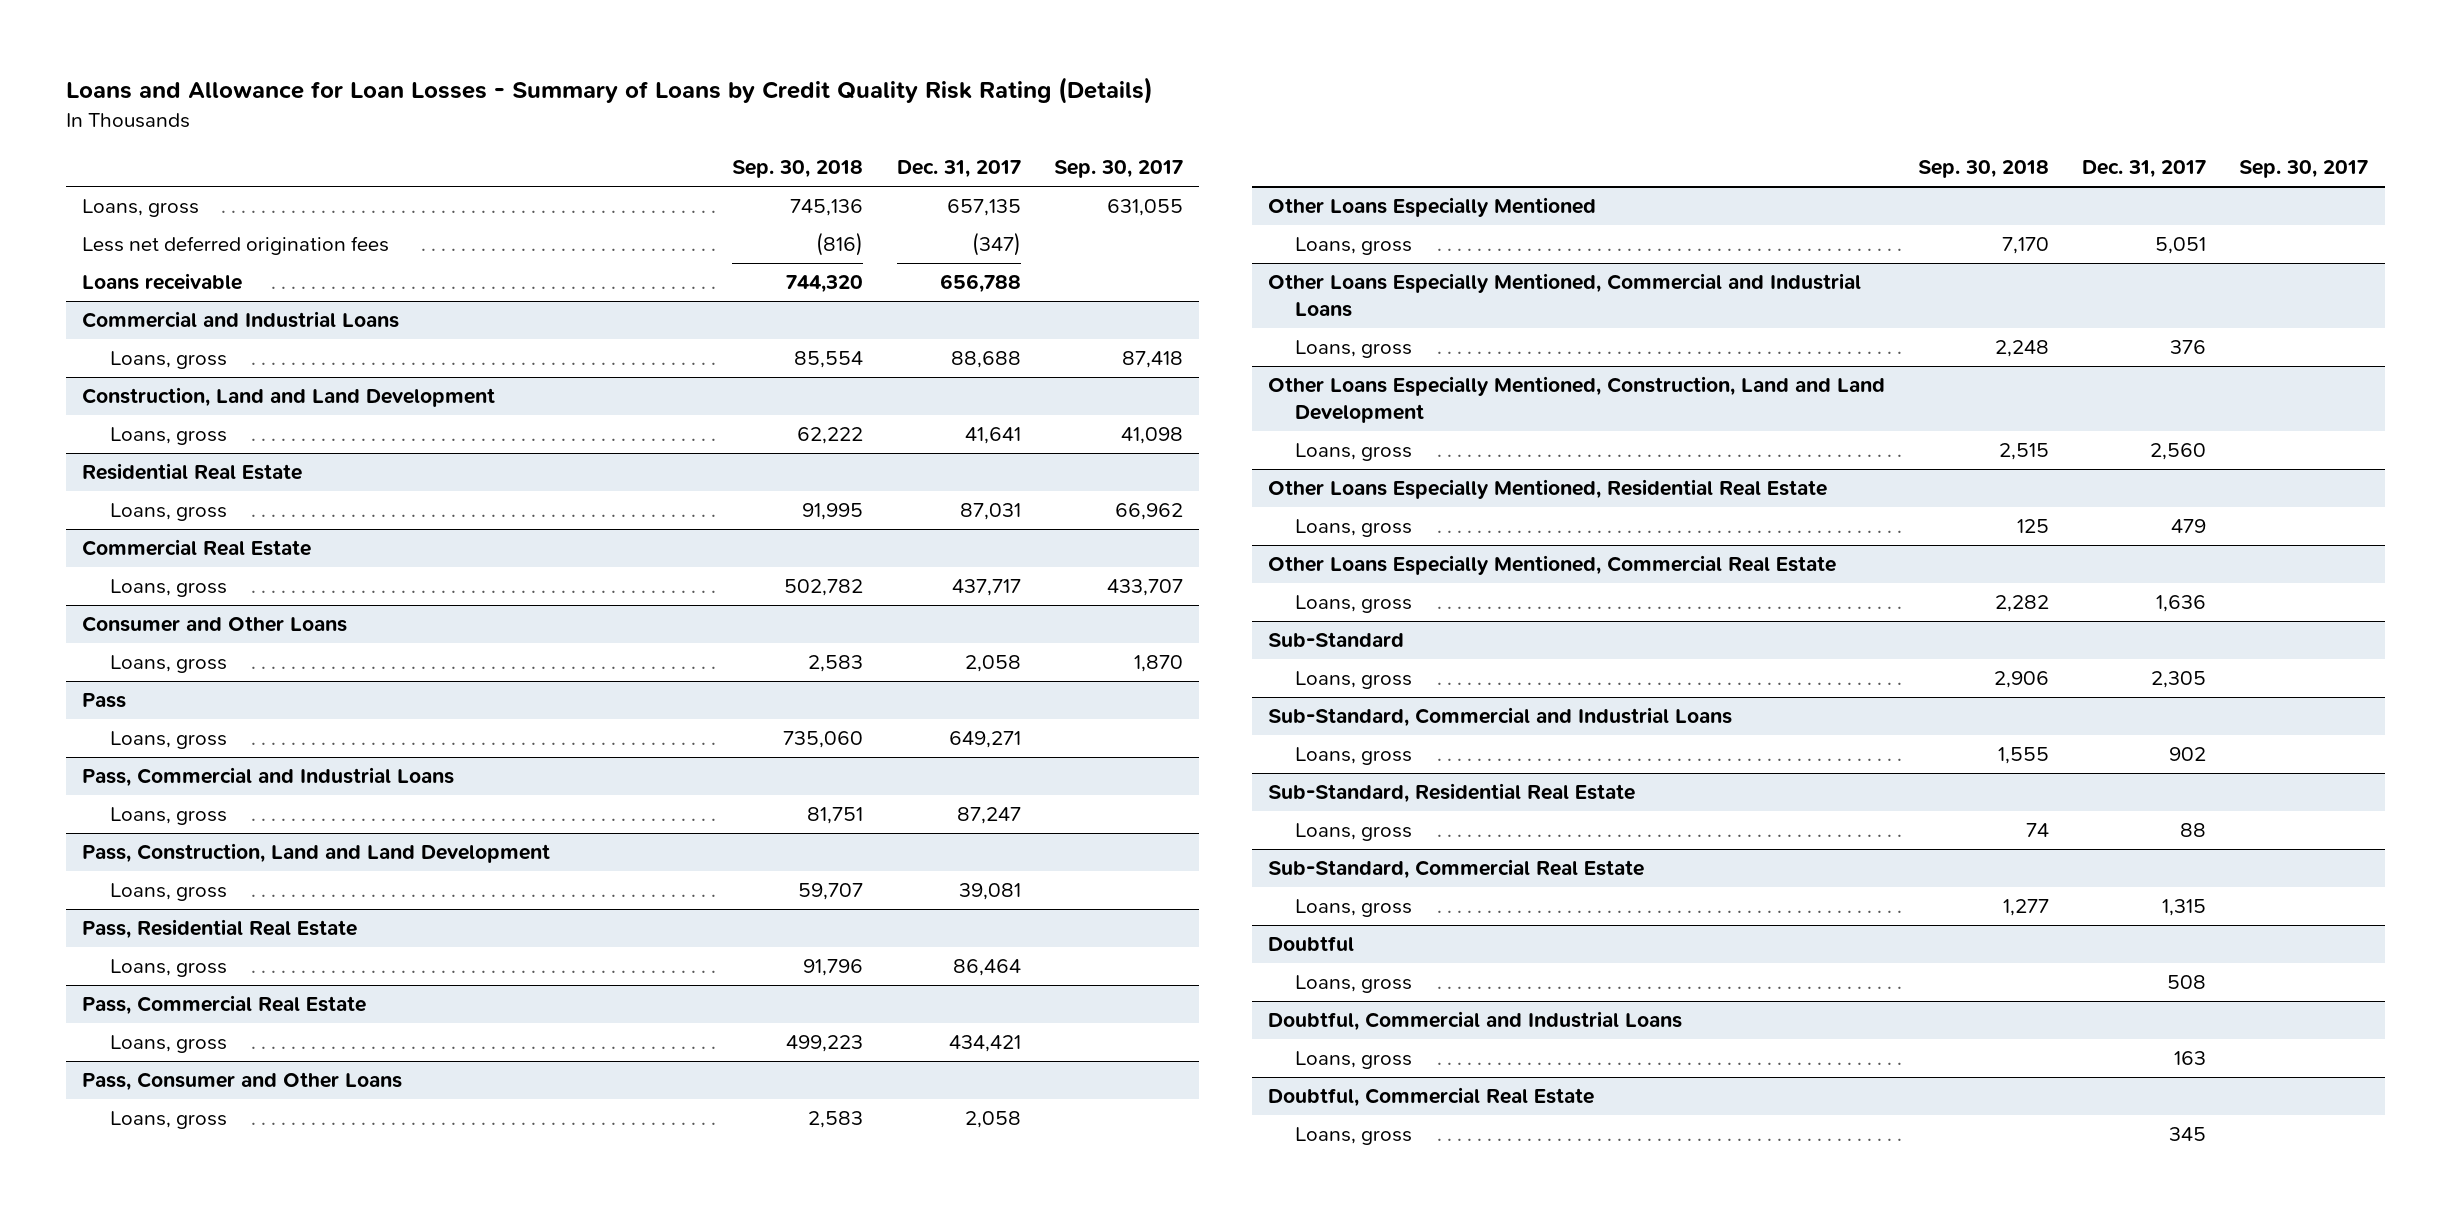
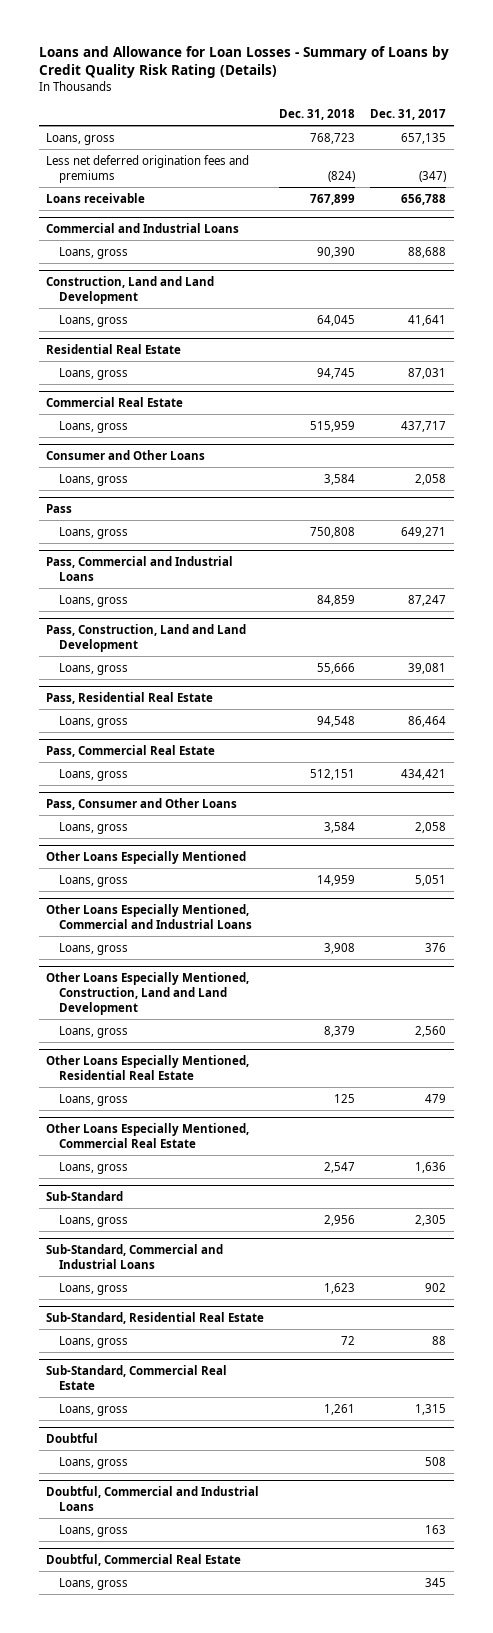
[732,159,864,178] Sep. 30, 2018 -> none
[1053,159,1183,178] Sep. 30, 2017 -> none
none -> [279,109,356,121] Dec. 31, 2018
[82,236,390,256] Less net deferred origination fees -> [46,154,250,183] Less net deferred origination fees and premiums

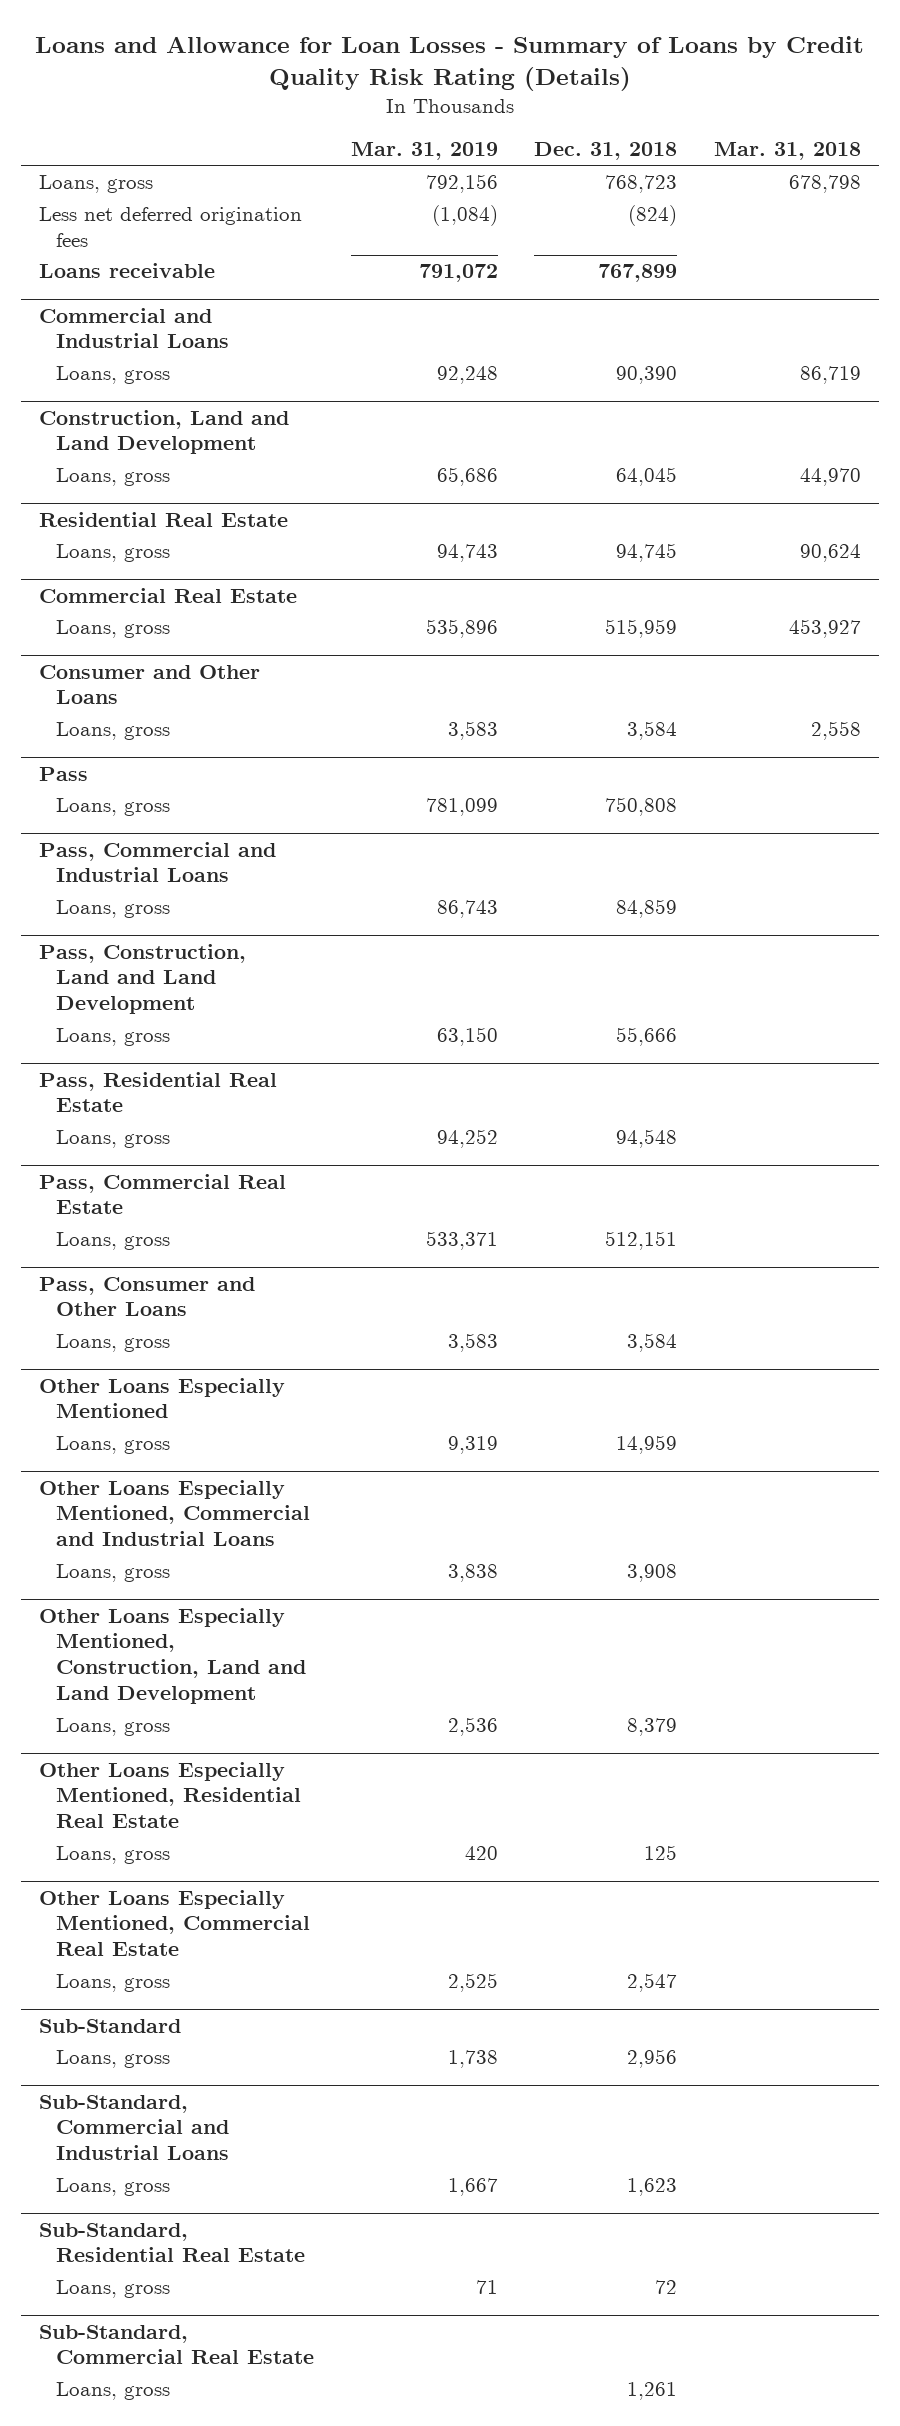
[370,109,447,121] Dec. 31, 2017 -> none
none -> [350,142,498,161] Mar. 31, 2019
none -> [713,142,861,161] Mar. 31, 2018
[46,154,250,183] Less net deferred origination fees and premiums -> [39,206,303,247] Less net deferred origination fees
[46,1433,99,1444] Doubtful -> none
[58,1456,128,1469] Loans, gross -> none
[46,1486,260,1512] Doubtful, Commercial and Industrial Loans -> none
[58,1524,128,1537] Loans, gross -> none
[46,1554,242,1567] Doubtful, Commercial Real Estate -> none
[58,1577,128,1590] Loans, gross -> none

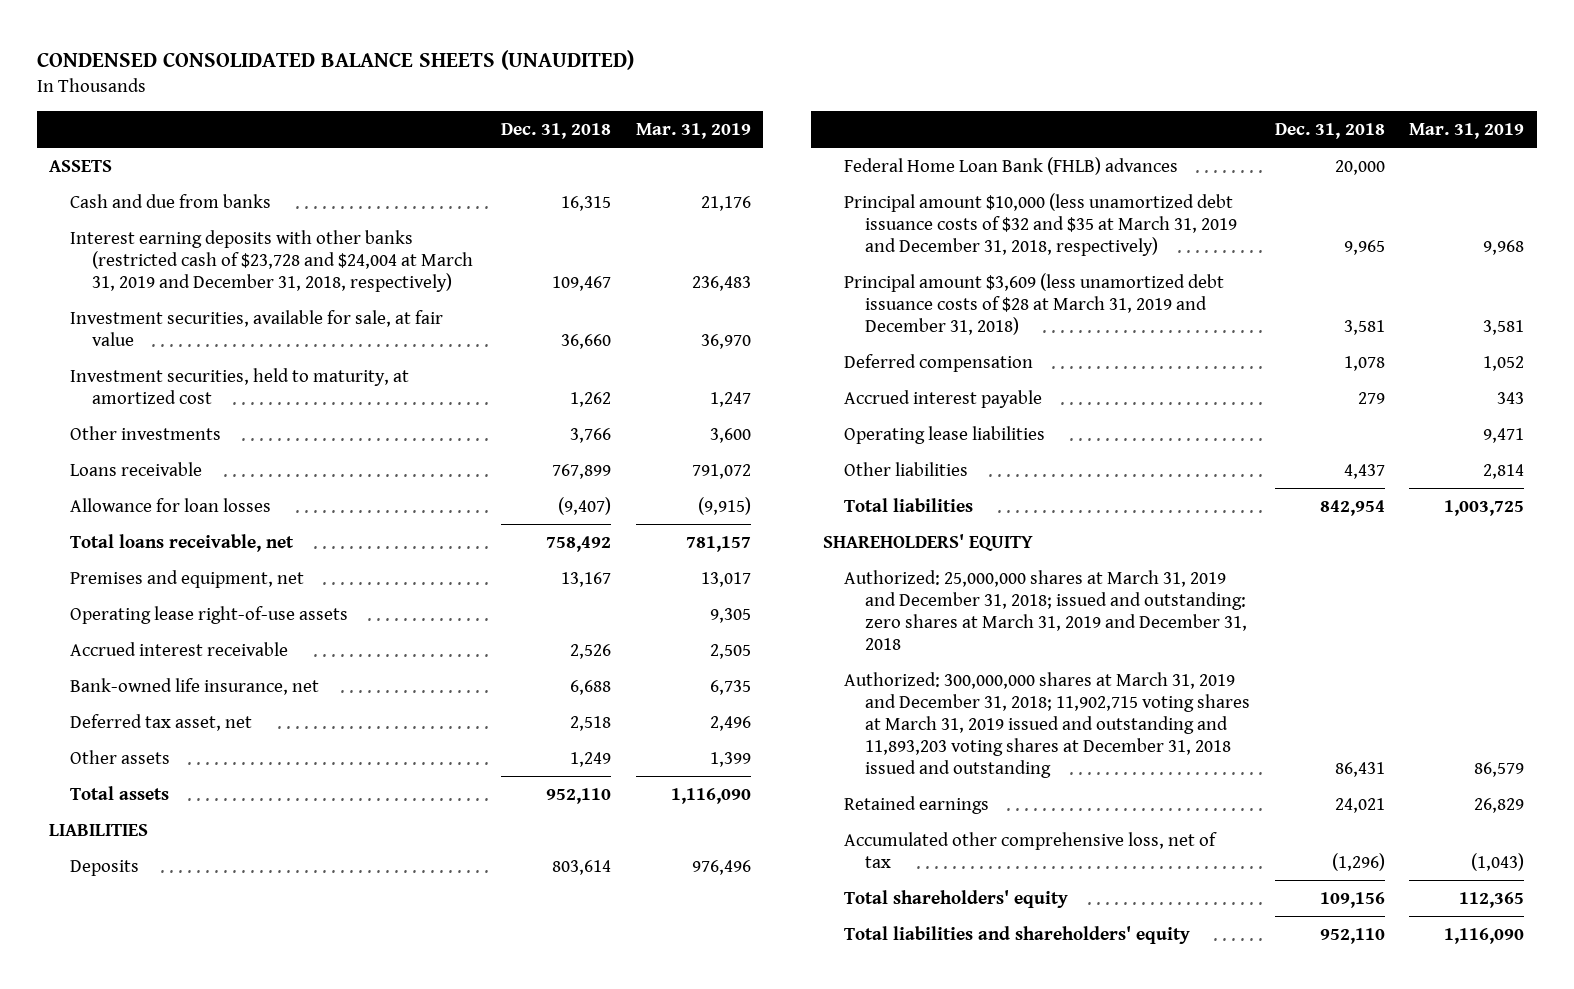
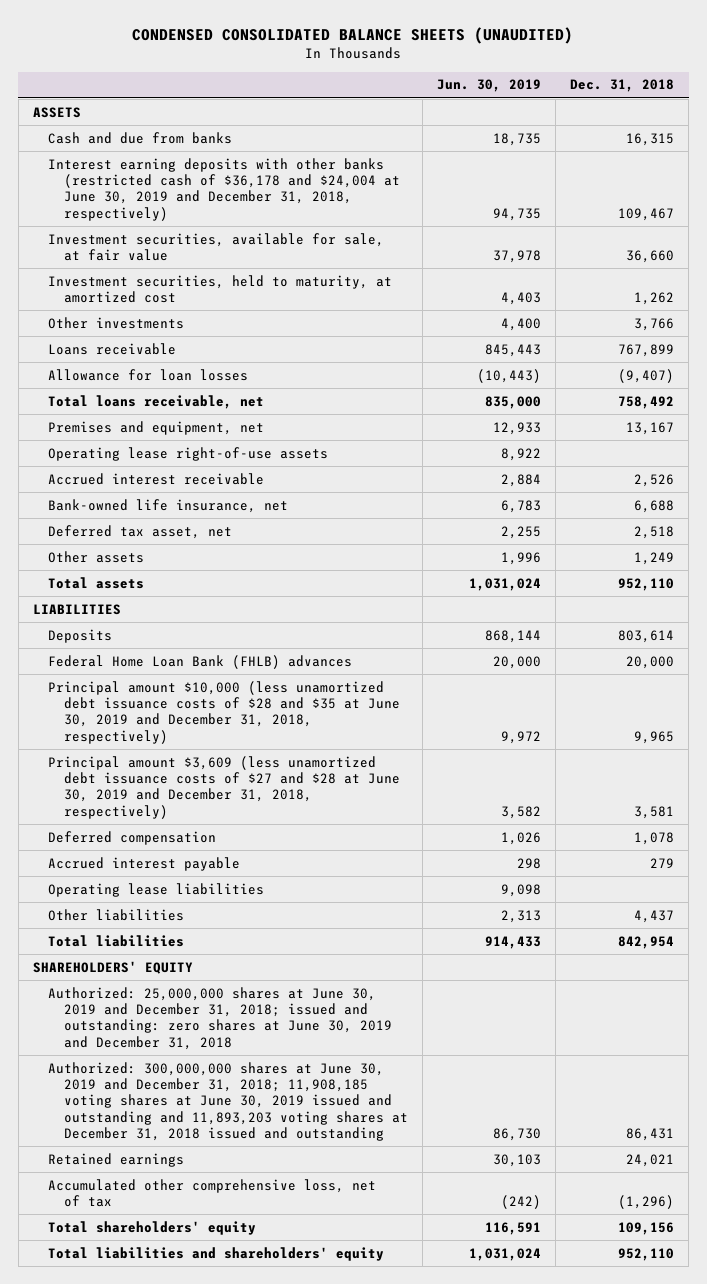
[635,123,751,140] Mar. 31, 2019 -> none
none -> [436,79,541,93] Jun. 30, 2019
[70,229,473,292] Interest earning deposits with other banks (restricted cash of $23,728 and $24,004 at March 31, 2019 and December 31, 2018, respectively) -> [48,157,400,221] Interest earning deposits with other banks (restricted cash of $36,178 and $24,004 at June 30, 2019 and December 31, 2018, respectively)
[844,192,1238,256] Principal amount $10,000 (less unamortized debt issuance costs of $32 and $35 at March 31, 2019 and December 31, 2018, respectively) -> [48,680,400,744] Principal amount $10,000 (less unamortized debt issuance costs of $28 and $35 at June 30, 2019 and December 31, 2018, respectively)
[844,272,1225,335] Principal amount $3,609 (less unamortized debt issuance costs of $28 at March 31, 2019 and December 31, 2018) -> [48,755,400,819] Principal amount $3,609 (less unamortized debt issuance costs of $27 and $28 at June 30, 2019 and December 31, 2018, respectively)
[844,569,1248,650] Authorized: 25,000,000 shares at March 31, 2019 and December 31, 2018; issued and outstanding: zero shares at March 31, 2019 and December 31, 2018 -> [48,986,392,1050] Authorized: 25,000,000 shares at June 30, 2019 and December 31, 2018; issued and outstanding: zero shares at June 30, 2019 and December 31, 2018
[844,671,1251,778] Authorized: 300,000,000 shares at March 31, 2019 and December 31, 2018; 11,902,715 voting shares at March 31, 2019 issued and outstanding and 11,893,203 voting shares at December 31, 2018 issued and outstanding -> [48,1061,408,1142] Authorized: 300,000,000 shares at June 30, 2019 and December 31, 2018; 11,908,185 voting shares at June 30, 2019 issued and outstanding and 11,893,203 voting shares at December 31, 2018 issued and outstanding

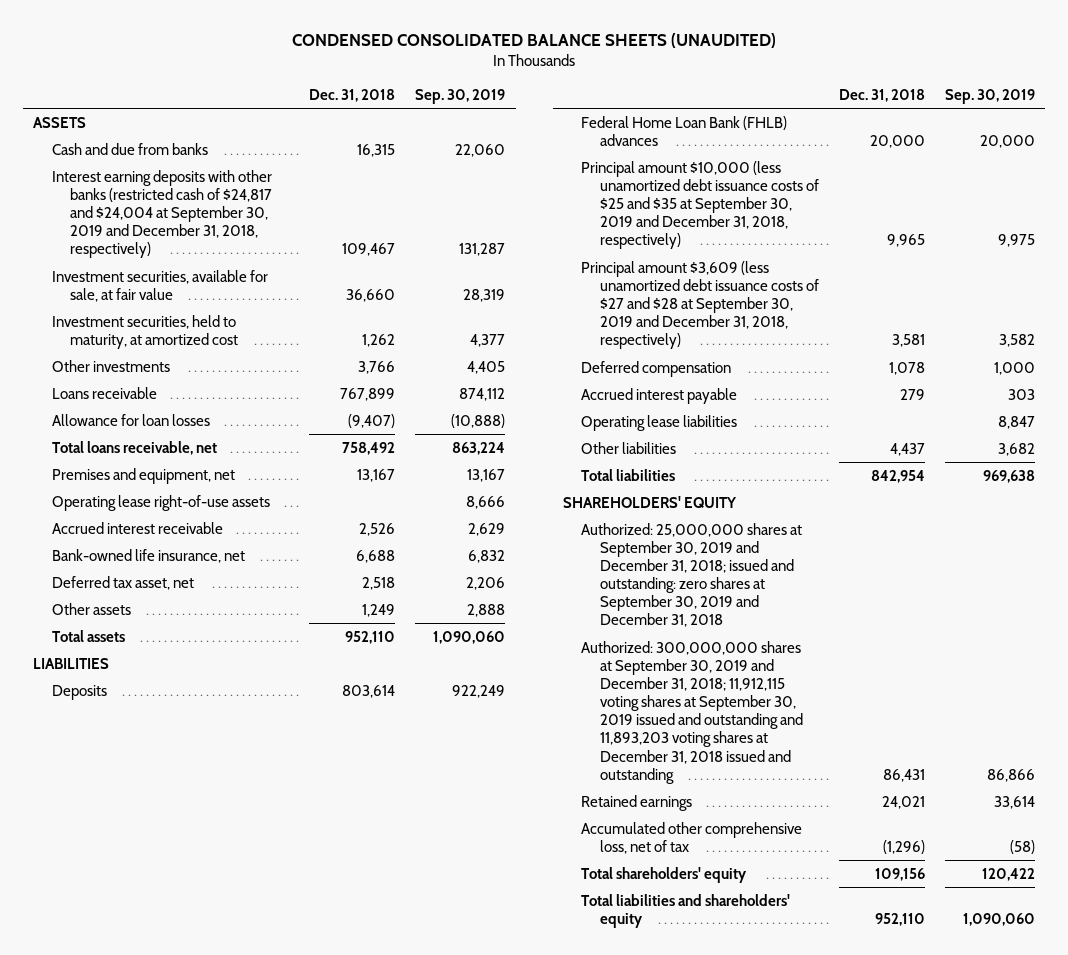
[436,79,541,93] Jun. 30, 2019 -> none
none -> [415,88,506,104] Sep. 30, 2019
[48,157,400,221] Interest earning deposits with other banks (restricted cash of $36,178 and $24,004 at June 30, 2019 and December 31, 2018, respectively) -> [51,169,273,259] Interest earning deposits with other banks (restricted cash of $24,817 and $24,004 at September 30, 2019 and December 31, 2018, respectively)
[48,680,400,744] Principal amount $10,000 (less unamortized debt issuance costs of $28 and $35 at June 30, 2019 and December 31, 2018, respectively) -> [581,160,819,250] Principal amount $10,000 (less unamortized debt issuance costs of $25 and $35 at September 30, 2019 and December 31, 2018, respectively)
[48,755,400,819] Principal amount $3,609 (less unamortized debt issuance costs of $27 and $28 at June 30, 2019 and December 31, 2018, respectively) -> [581,260,819,350] Principal amount $3,609 (less unamortized debt issuance costs of $27 and $28 at September 30, 2019 and December 31, 2018, respectively)
[48,986,392,1050] Authorized: 25,000,000 shares at June 30, 2019 and December 31, 2018; issued and outstanding: zero shares at June 30, 2019 and December 31, 2018 -> [581,522,803,628] Authorized: 25,000,000 shares at September 30, 2019 and December 31, 2018; issued and outstanding: zero shares at September 30, 2019 and December 31, 2018
[48,1061,408,1142] Authorized: 300,000,000 shares at June 30, 2019 and December 31, 2018; 11,908,185 voting shares at June 30, 2019 issued and outstanding and 11,893,203 voting shares at December 31, 2018 issued and outstanding -> [581,640,803,784] Authorized: 300,000,000 shares at September 30, 2019 and December 31, 2018; 11,912,115 voting shares at September 30, 2019 issued and outstanding and 11,893,203 voting shares at December 31, 2018 issued and outstanding

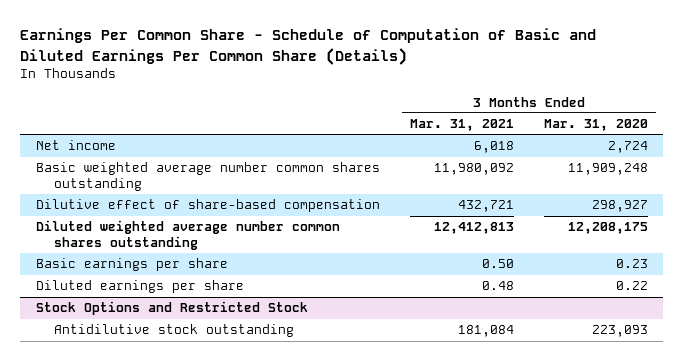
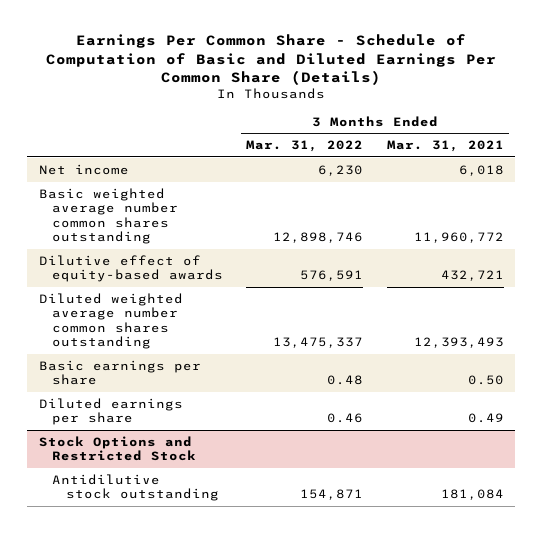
[544,119,649,132] Mar. 31, 2020 -> none
none -> [246,140,364,153] Mar. 31, 2022
[433,163,514,176] 11,980,092 -> [413,232,504,244] 11,960,772
[35,199,380,213] Dilutive effect of share-based compensation -> [38,254,224,283] Dilutive effect of equity-based awards
[433,222,514,235] 12,412,813 -> [413,337,504,349] 12,393,493
[481,281,514,291] 0.48 -> [467,413,504,424] 0.49

